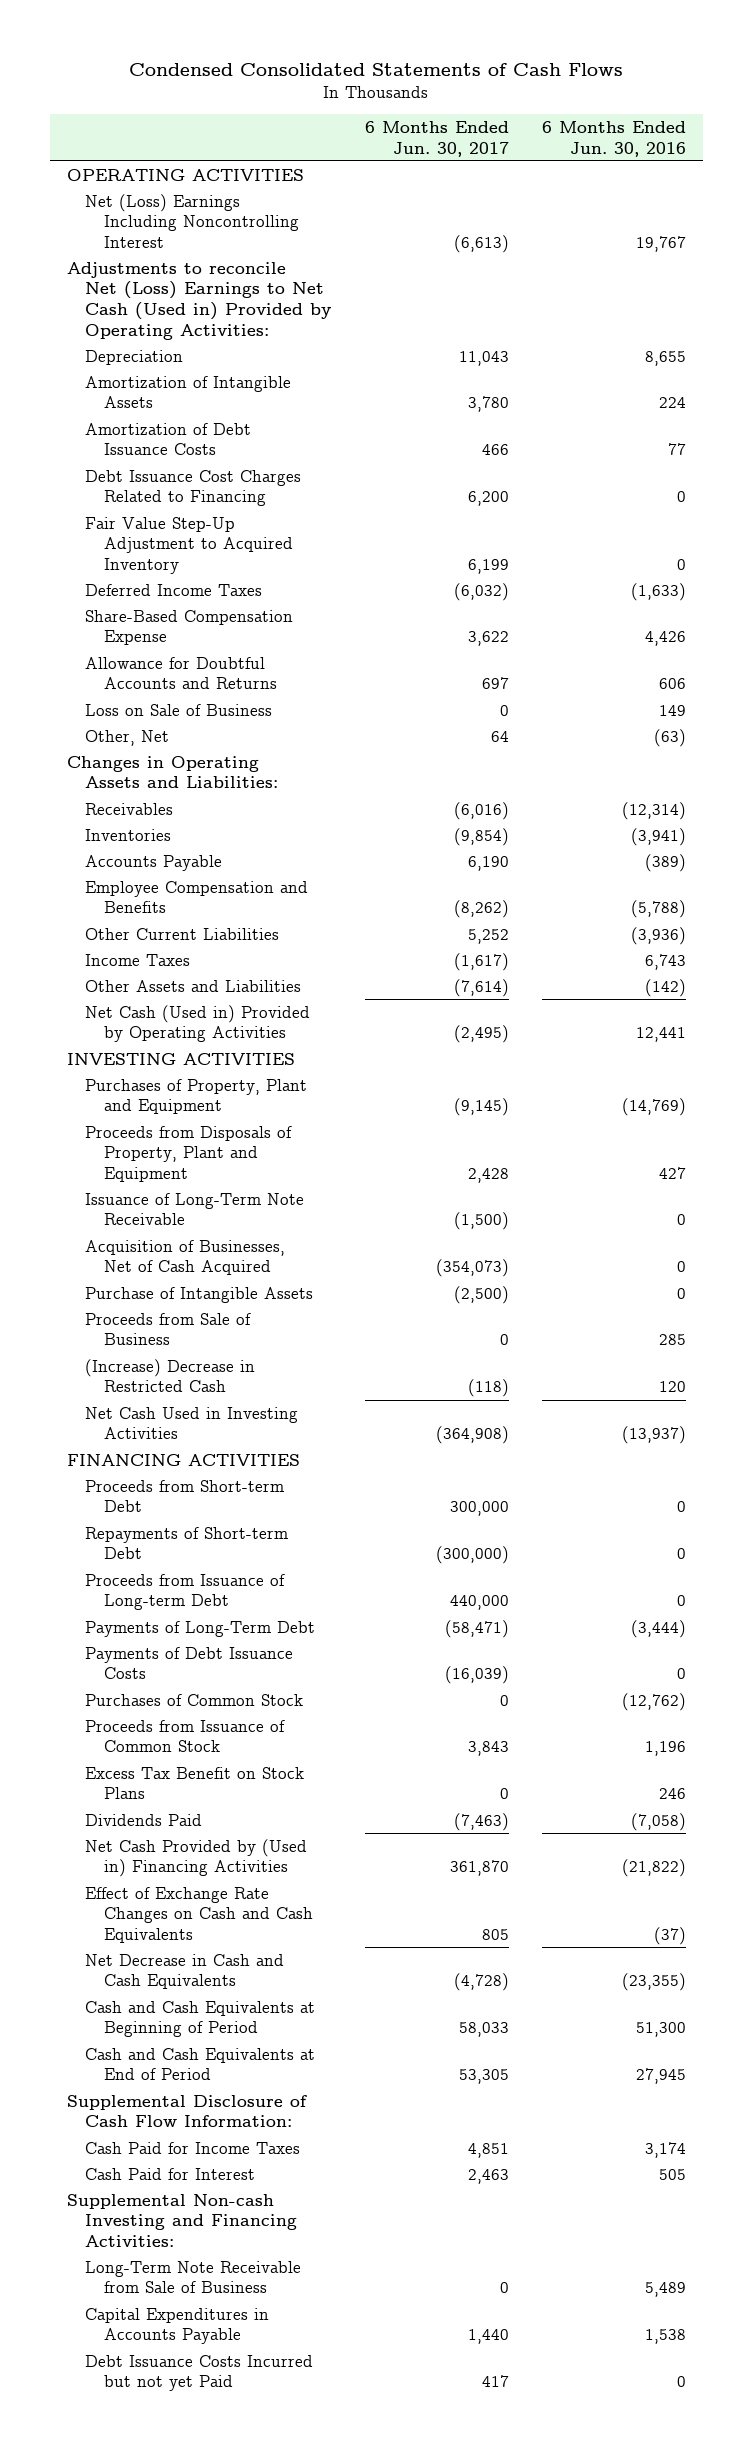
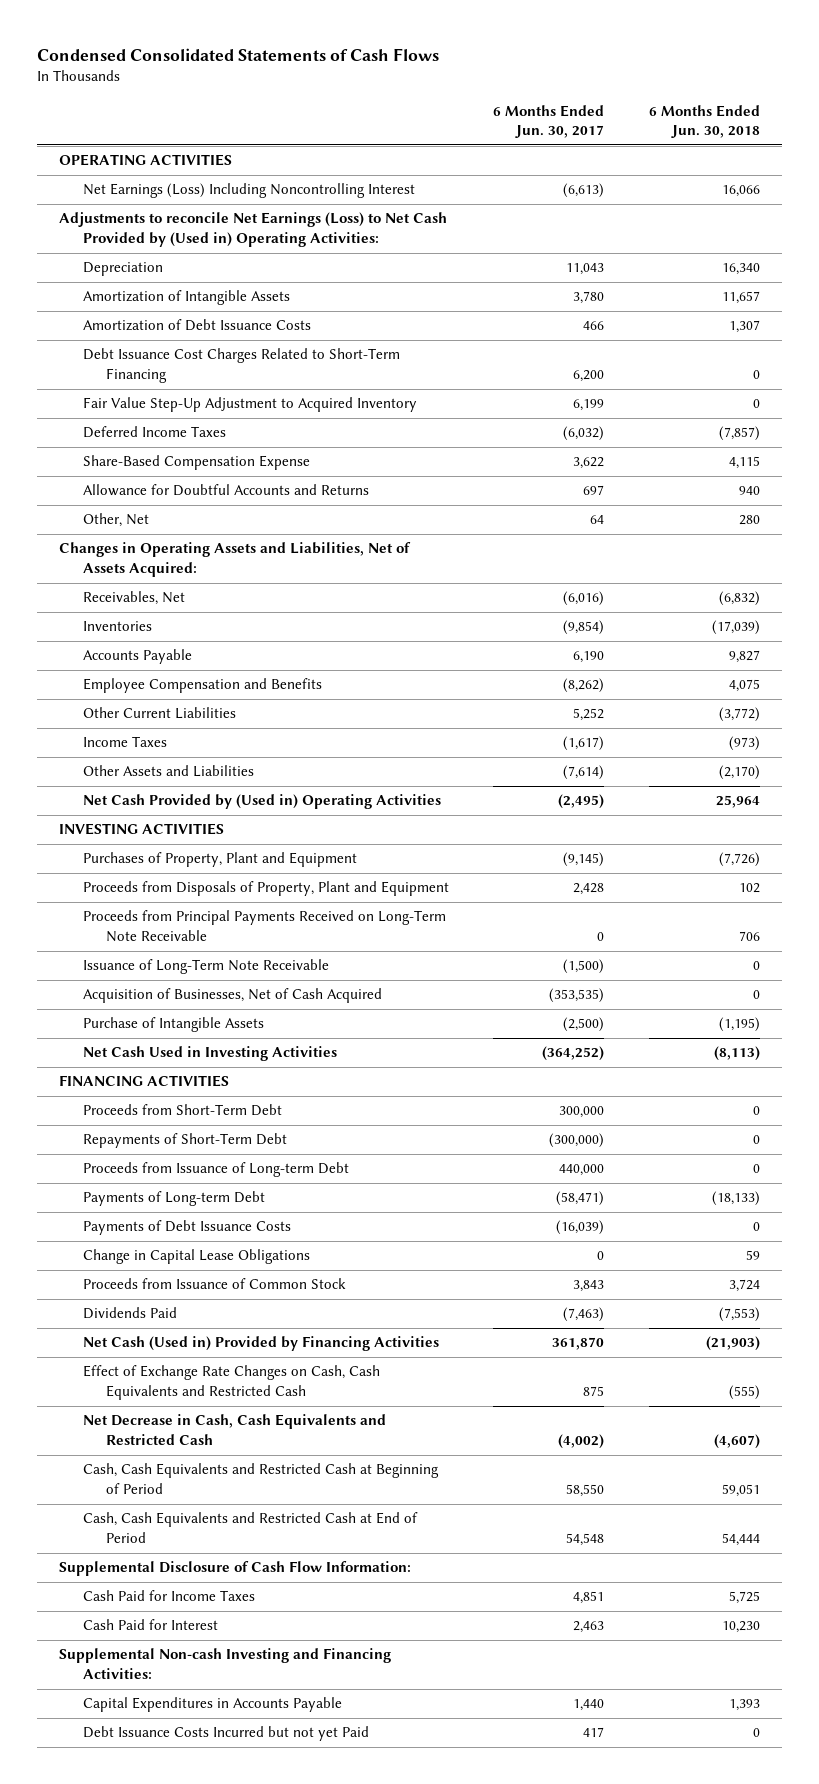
[541,120,686,157] 6 Months Ended Jun. 30, 2016 -> none
none -> [648,104,760,139] 6 Months Ended Jun. 30, 2018
[85,193,299,249] Net (Loss) Earnings Including Noncontrolling Interest -> [82,183,415,199] Net Earnings (Loss) Including Noncontrolling Interest
[66,261,332,340] Adjustments to reconcile Net (Loss) Earnings to Net Cash (Used in) Provided by Operating Activities: -> [59,212,448,248] Adjustments to reconcile Net Earnings (Loss) to Net Cash Provided by (Used in) Operating Activities:
[85,469,302,507] Debt Issuance Cost Charges Related to Financing -> [82,348,400,384] Debt Issuance Cost Charges Related to Short-Term Financing
[85,703,273,716] Loss on Sale of Business -> none
[66,755,279,789] Changes in Operating Assets and Liabilities: -> [59,542,412,578] Changes in Operating Assets and Liabilities, Net of Assets Acquired:
[85,802,174,815] Receivables -> [82,591,185,606] Receivables, Net
[85,1004,311,1043] Net Cash (Used in) Provided by Operating Activities -> [82,794,441,810] Net Cash Provided by (Used in) Operating Activities
none -> [82,910,446,943] Proceeds from Principal Payments Received on Long-Term Note Receivable
[435,1259,509,1278] (354,073) -> [549,988,605,1004] (353,535)
[85,1312,252,1346] Proceeds from Sale of Business -> none
[85,1358,256,1393] (Increase) Decrease in Restricted Cash -> none
[435,1426,509,1445] (364,908) -> [542,1046,605,1062] (364,252)
[85,1479,285,1513] Proceeds from Short-term Debt -> [82,1104,282,1117] Proceeds from Short-Term Debt
[85,1526,289,1560] Repayments of Short-term Debt -> [82,1133,287,1149] Repayments of Short-Term Debt
[85,1620,316,1637] Payments of Long-Term Debt -> [82,1191,265,1207] Payments of Long-term Debt
[85,1693,304,1706] Purchases of Common Stock -> none
none -> [82,1249,310,1265] Change in Capital Lease Obligations
[85,1766,305,1800] Excess Tax Benefit on Stock Plans -> none
[85,1838,308,1878] Net Cash Provided by (Used in) Financing Activities -> [82,1336,439,1352] Net Cash (Used in) Provided by Financing Activities
[85,1886,313,1944] Effect of Exchange Rate Changes on Cash and Cash Equivalents -> [82,1365,380,1401] Effect of Exchange Rate Changes on Cash, Cash Equivalents and Restricted Cash
[481,1929,509,1941] 805 -> [583,1386,605,1397] 875
[85,1953,285,1990] Net Decrease in Cash and Cash Equivalents -> [82,1414,386,1446] Net Decrease in Cash, Cash Equivalents and Restricted Cash
[453,1973,509,1992] (4,728) -> [558,1434,605,1450] (4,002)
[85,2000,316,2038] Cash and Cash Equivalents at Beginning of Period -> [82,1463,439,1495] Cash, Cash Equivalents and Restricted Cash at Beginning of Period
[458,2022,509,2038] 58,033 -> [566,1484,605,1498] 58,550
[85,2047,316,2081] Cash and Cash Equivalents at End of Period -> [82,1512,418,1544] Cash, Cash Equivalents and Restricted Cash at End of Period
[458,2069,509,2085] 53,305 -> [566,1533,605,1547] 54,548
[85,2260,302,2294] Long-Term Note Receivable from Sale of Business -> none

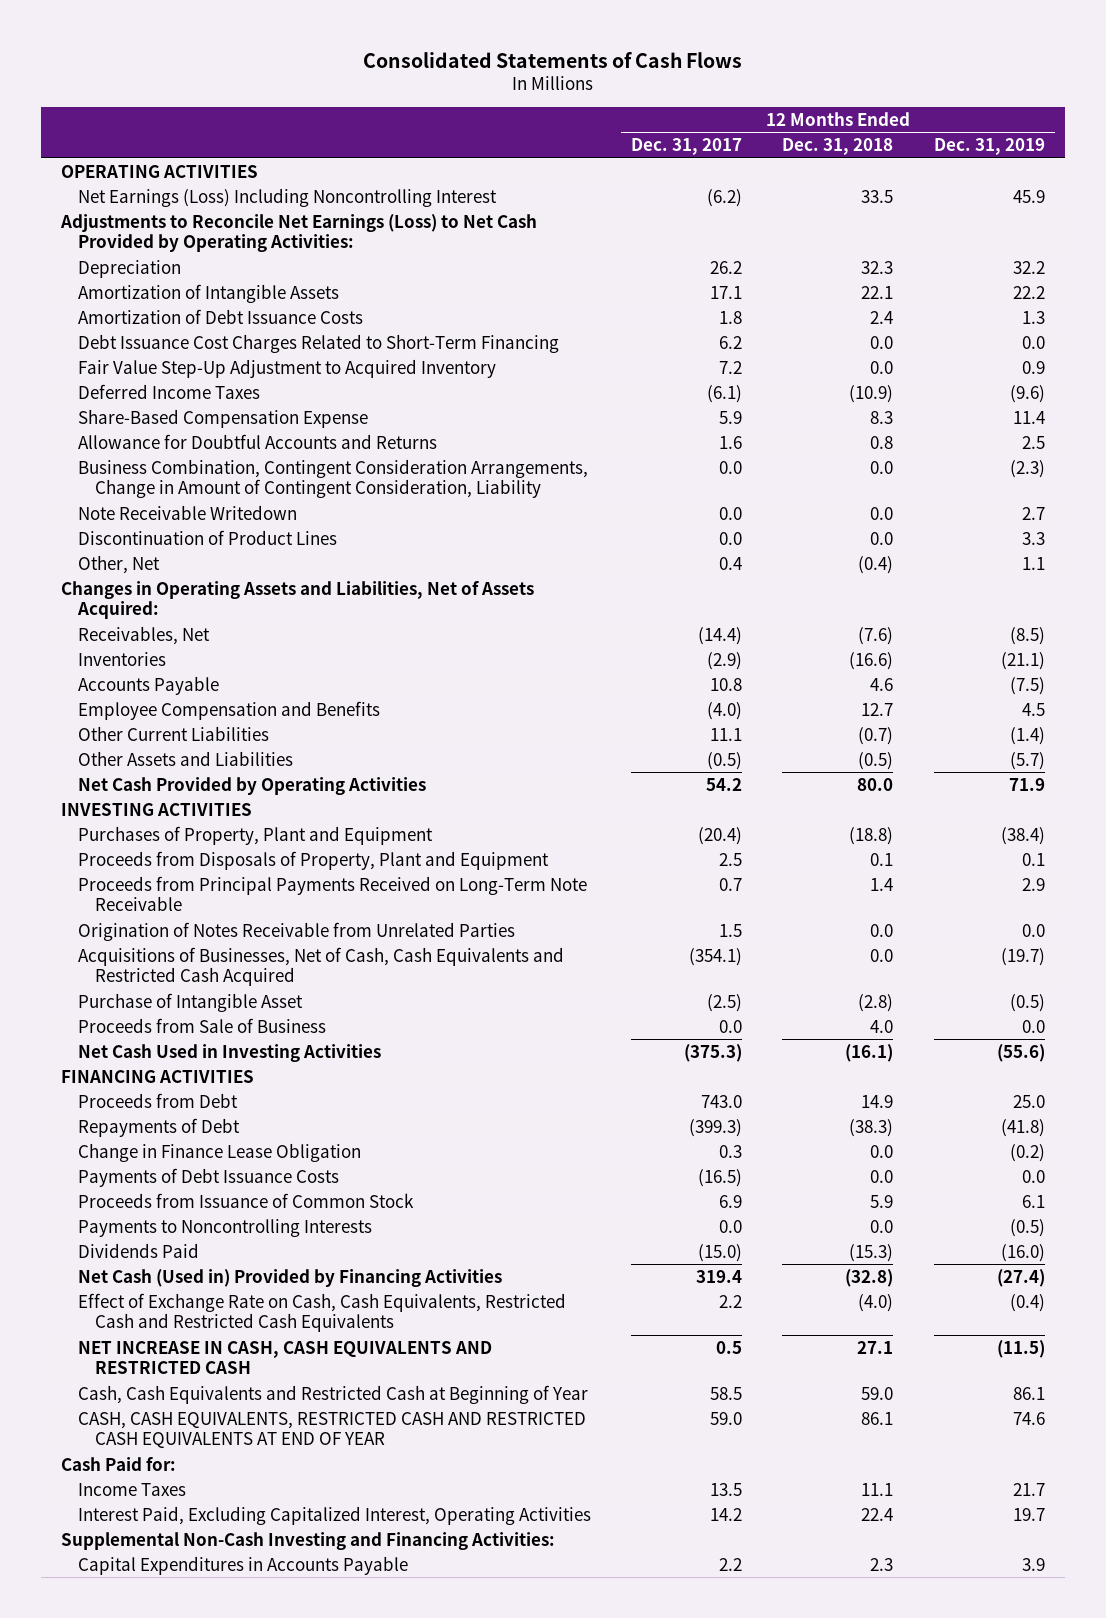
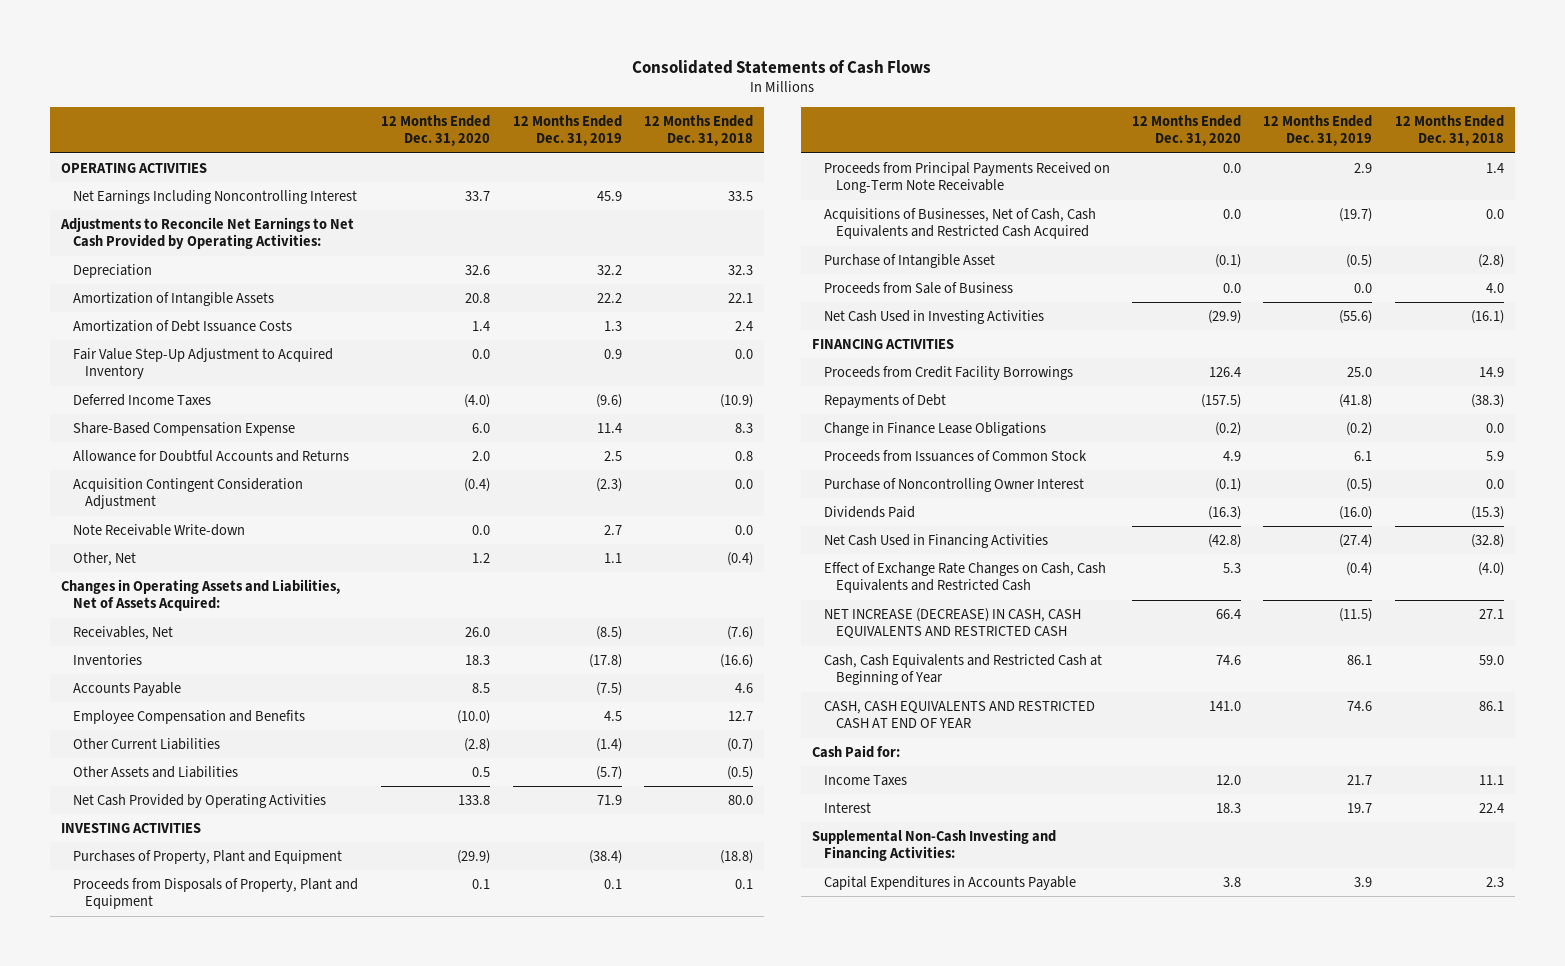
[631,138,743,156] Dec. 31, 2017 -> none
none -> [381,115,491,147] 12 Months Ended Dec. 31, 2020
[78,187,498,207] Net Earnings (Loss) Including Noncontrolling Interest -> [73,190,358,205] Net Earnings Including Noncontrolling Interest
[60,213,538,253] Adjustments to Reconcile Net Earnings (Loss) to Net Cash Provided by Operating Activities: -> [60,217,355,250] Adjustments to Reconcile Net Earnings to Net Cash Provided by Operating Activities:
[78,333,560,353] Debt Issuance Cost Charges Related to Short-Term Financing -> none
[78,504,298,520] Note Receivable Writedown -> none
[78,529,338,545] Discontinuation of Product Lines -> none
[78,458,589,499] Business Combination, Contingent Consideration Arrangements, Change in Amount of Contingent Consideration, Liability -> [73,478,304,510] Acquisition Contingent Consideration Adjustment
none -> [73,524,246,537] Note Receivable Write-down
[1000,651,1045,670] (21.1) -> [588,654,622,669] (17.8)
[78,921,516,941] Origination of Notes Receivable from Unrelated Parties -> none
[78,1092,239,1108] Proceeds from Debt -> [823,366,1073,381] Proceeds from Credit Facility Borrowings
[78,1167,340,1187] Payments of Debt Issuance Costs -> none
[78,1142,362,1162] Change in Finance Lease Obligation -> [823,422,1046,437] Change in Finance Lease Obligations
[78,1192,415,1208] Proceeds from Issuance of Common Stock -> [823,450,1087,463] Proceeds from Issuances of Common Stock
[78,1218,373,1237] Payments to Noncontrolling Interests -> [823,478,1084,493] Purchase of Noncontrolling Owner Interest
[78,1268,503,1287] Net Cash (Used in) Provided by Financing Activities -> [823,534,1048,549] Net Cash Used in Financing Activities
[78,1292,567,1333] Effect of Exchange Rate on Cash, Cash Equivalents, Restricted Cash and Restricted Cash Equivalents -> [823,562,1106,594] Effect of Exchange Rate Changes on Cash, Cash Equivalents and Restricted Cash
[78,1340,493,1375] NET INCREASE IN CASH, CASH EQUIVALENTS AND RESTRICTED CASH -> [823,608,1081,640] NET INCREASE (DECREASE) IN CASH, CASH EQUIVALENTS AND RESTRICTED CASH
[78,1411,587,1449] CASH, CASH EQUIVALENTS, RESTRICTED CASH AND RESTRICTED CASH EQUIVALENTS AT END OF YEAR -> [823,701,1095,729] CASH, CASH EQUIVALENTS AND RESTRICTED CASH AT END OF YEAR
[78,1505,592,1525] Interest Paid, Excluding Capitalized Interest, Operating Activities -> [823,802,871,814] Interest

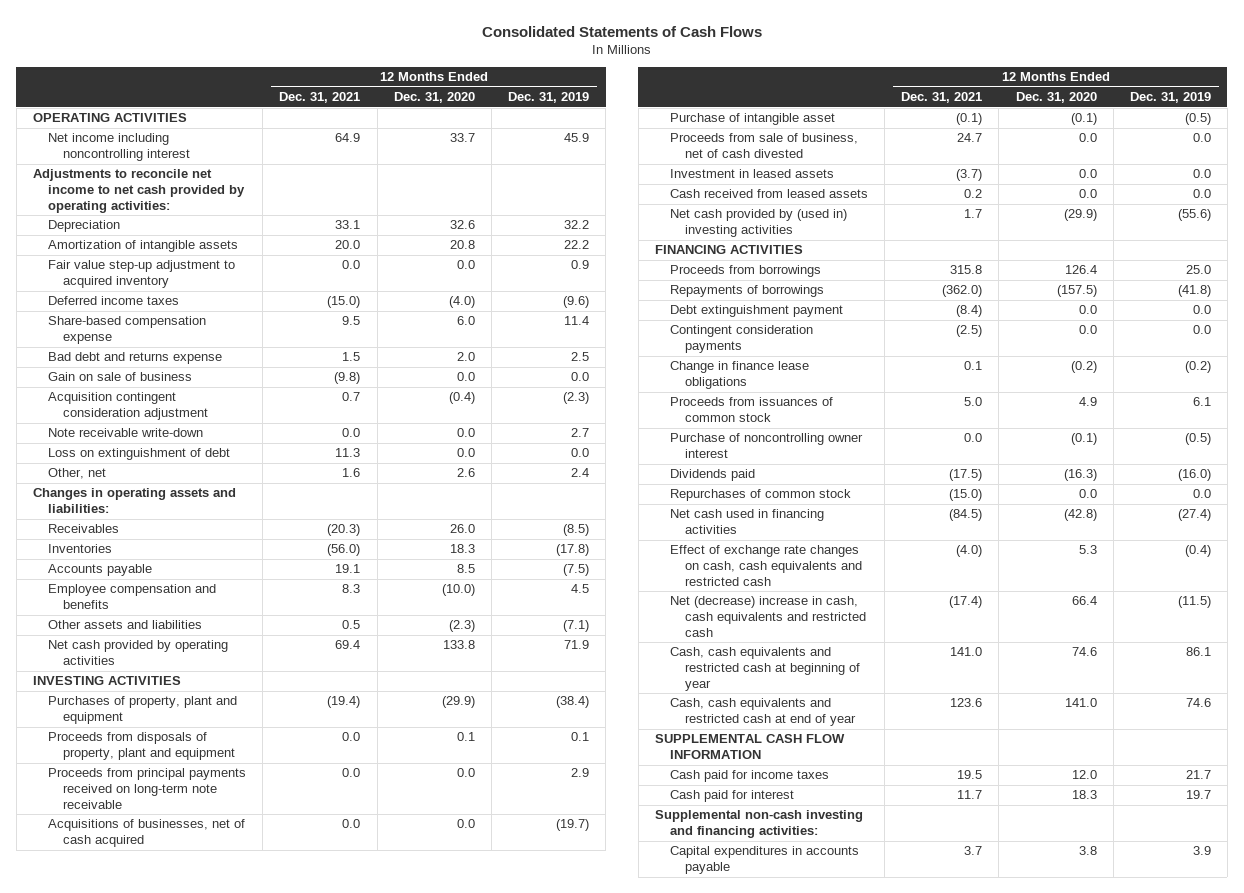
[644,115,754,147] 12 Months Ended Dec. 31, 2018 -> none
none -> [279,92,361,104] Dec. 31, 2021
[73,190,358,205] Net Earnings Including Noncontrolling Interest -> [48,133,191,162] Net income including noncontrolling interest
[60,217,355,250] Adjustments to Reconcile Net Earnings to Net Cash Provided by Operating Activities: -> [33,169,246,213] Adjustments to reconcile net income to net cash provided by operating activities:
[73,320,293,333] Amortization of Debt Issuance Costs -> none
[73,292,275,307] Amortization of Intangible Assets -> [48,240,239,253] Amortization of intangible assets
[73,348,334,380] Fair Value Step-Up Adjustment to Acquired Inventory -> [48,260,236,289] Fair value step-up adjustment to acquired inventory
[73,394,212,407] Deferred Income Taxes -> [48,296,180,306] Deferred income taxes
[73,422,296,437] Share-Based Compensation Expense -> [48,316,207,345] Share-based compensation expense
[73,450,350,463] Allowance for Doubtful Accounts and Returns -> [48,352,223,365] Bad debt and returns expense
none -> [48,372,193,382] Gain on sale of business
[73,478,304,510] Acquisition Contingent Consideration Adjustment -> [48,392,209,421] Acquisition contingent consideration adjustment
[73,524,246,537] Note Receivable Write-down -> [48,428,204,438] Note receivable write-down
none -> [48,448,231,461] Loss on extinguishment of debt
[73,552,137,567] Other, Net -> [48,468,107,480] Other, net
[472,553,491,564] 1.2 -> [456,468,475,478] 2.6
[603,553,622,564] 1.1 -> [571,468,590,478] 2.4
[61,579,341,612] Changes in Operating Assets and Liabilities, Net of Assets Acquired: -> [33,488,237,514] Changes in operating assets and liabilities:
[73,626,174,641] Receivables, Net -> [48,524,120,534] Receivables
[73,738,221,751] Other Current Liabilities -> none
[73,682,182,697] Accounts Payable -> [48,564,153,577] Accounts payable
[73,710,306,725] Employee Compensation and Benefits -> [48,584,217,610] Employee compensation and benefits
[73,766,239,779] Other Assets and Liabilities -> [48,620,203,630] Other assets and liabilities
[472,767,491,778] 0.5 -> [448,620,475,633] (2.3)
[595,766,622,781] (5.7) -> [563,620,590,633] (7.1)
[73,794,327,809] Net Cash Provided by Operating Activities -> [48,640,229,666] Net cash provided by operating activities
[73,850,343,865] Purchases of Property, Plant and Equipment -> [48,696,238,725] Purchases of property, plant and equipment
[73,878,359,910] Proceeds from Disposals of Property, Plant and Equipment -> [48,732,236,761] Proceeds from disposals of property, plant and equipment
[823,162,1110,194] Proceeds from Principal Payments Received on Long-Term Note Receivable -> [48,768,247,809] Proceeds from principal payments received on long-term note receivable
[823,208,1096,240] Acquisitions of Businesses, Net of Cash, Cash Equivalents and Restricted Cash Acquired -> [48,819,246,848] Acquisitions of businesses, net of cash acquired
[823,254,995,269] Purchase of Intangible Asset -> [669,113,835,126] Purchase of intangible asset
[823,282,1013,295] Proceeds from Sale of Business -> [669,133,858,159] Proceeds from sale of business, net of cash divested
none -> [669,169,834,179] Investment in leased assets
none -> [669,189,868,199] Cash received from leased assets
[823,310,1044,325] Net Cash Used in Investing Activities -> [669,209,847,238] Net cash provided by (used in) investing activities
[823,366,1073,381] Proceeds from Credit Facility Borrowings -> [669,265,821,278] Proceeds from borrowings
[823,394,946,409] Repayments of Debt -> [669,285,824,298] Repayments of borrowings
none -> [669,305,843,318] Debt extinguishment payment
none -> [669,325,813,354] Contingent consideration payments
[823,422,1046,437] Change in Finance Lease Obligations -> [669,361,809,390] Change in finance lease obligations
[823,450,1087,463] Proceeds from Issuances of Common Stock -> [669,397,833,423] Proceeds from issuances of common stock
[823,478,1084,493] Purchase of Noncontrolling Owner Interest -> [669,433,863,459] Purchase of noncontrolling owner interest
[823,506,915,519] Dividends Paid -> [669,469,755,482] Dividends paid
none -> [669,489,851,502] Repurchases of common stock
[823,534,1048,549] Net Cash Used in Financing Activities -> [669,509,824,535] Net cash used in financing activities
[823,562,1106,594] Effect of Exchange Rate Changes on Cash, Cash Equivalents and Restricted Cash -> [669,545,862,586] Effect of exchange rate changes on cash, cash equivalents and restricted cash
[823,608,1081,640] NET INCREASE (DECREASE) IN CASH, CASH EQUIVALENTS AND RESTRICTED CASH -> [669,596,866,637] Net (decrease) increase in cash, cash equivalents and restricted cash
[823,654,1102,686] Cash, Cash Equivalents and Restricted Cash at Beginning of Year -> [669,647,860,691] Cash, cash equivalents and restricted cash at beginning of year
[823,701,1095,729] CASH, CASH EQUIVALENTS AND RESTRICTED CASH AT END OF YEAR -> [669,698,856,727] Cash, cash equivalents and restricted cash at end of year
[811,745,900,759] Cash Paid for: -> [654,734,845,760] SUPPLEMENTAL CASH FLOW INFORMATION
[823,775,907,787] Income Taxes -> [669,770,829,783] Cash paid for income taxes
[823,802,871,814] Interest -> [669,790,794,803] Cash paid for interest
[811,829,1056,862] Supplemental Non-Cash Investing and Financing Activities: -> [654,810,863,839] Supplemental non-cash investing and financing activities:
[823,876,1076,891] Capital Expenditures in Accounts Payable -> [669,846,859,875] Capital expenditures in accounts payable

